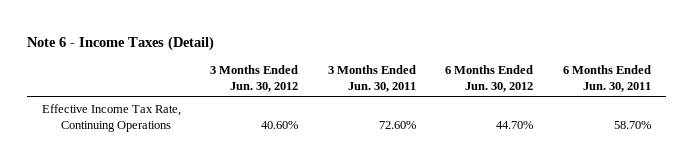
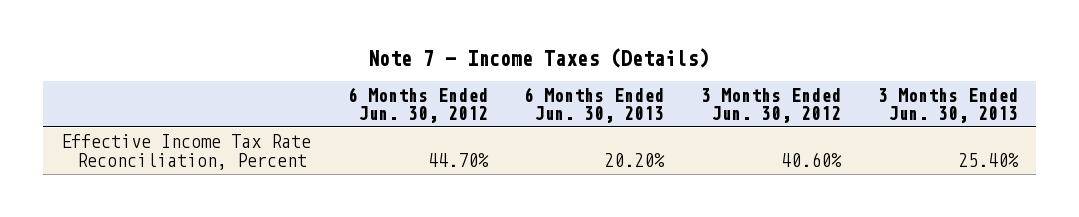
[27,35,215,51] Note 6 - Income Taxes (Detail) -> [368,48,710,69] Note 7 - Income Taxes (Details)
[327,65,416,93] 3 Months Ended Jun. 30, 2011 -> none
[562,65,651,93] 6 Months Ended Jun. 30, 2011 -> none
none -> [524,86,665,124] 6 Months Ended Jun. 30, 2013
none -> [877,87,1018,124] 3 Months Ended Jun. 30, 2013
[41,104,181,132] Effective Income Tax Rate, Continuing Operations -> [61,134,312,171] Effective Income Tax Rate Reconciliation, Percent

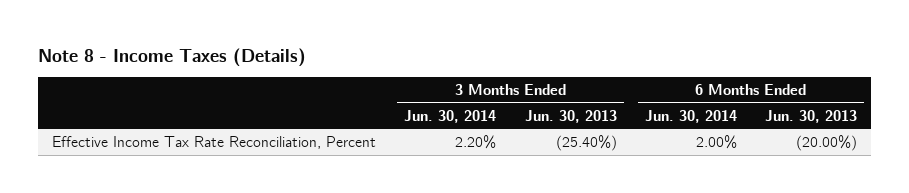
[368,48,710,69] Note 7 - Income Taxes (Details) -> [38,47,307,67] Note 8 - Income Taxes (Details)
[347,86,488,124] 6 Months Ended Jun. 30, 2012 -> none
[701,87,842,124] 3 Months Ended Jun. 30, 2012 -> none
none -> [404,109,497,123] Jun. 30, 2014
none -> [644,109,737,123] Jun. 30, 2014
[604,153,666,168] 20.20% -> [795,135,857,152] (20.00%)
[957,153,1019,168] 25.40% -> [555,135,617,152] (25.40%)

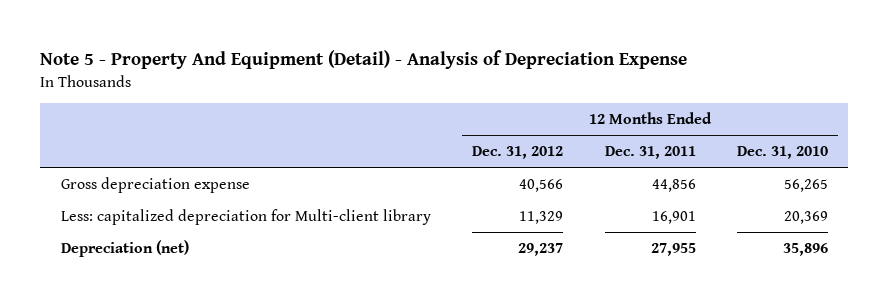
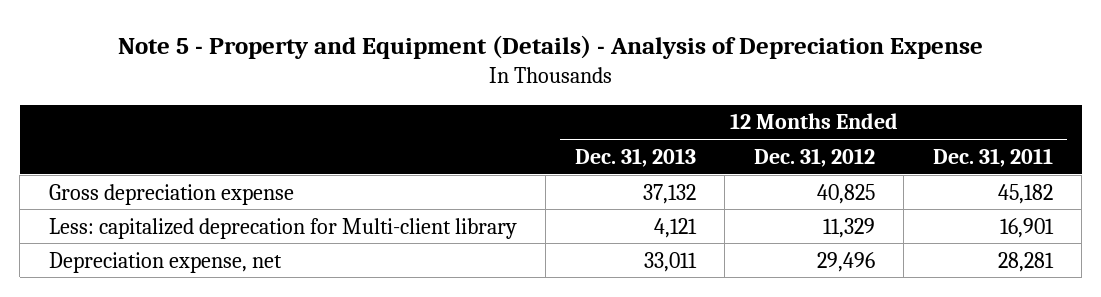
[40,50,688,70] Note 5 - Property And Equipment (Detail) - Analysis of Depreciation Expense -> [117,34,983,59] Note 5 - Property and Equipment (Details) - Analysis of Depreciation Expense
[736,146,828,160] Dec. 31, 2010 -> none
none -> [574,147,696,167] Dec. 31, 2013
[519,179,564,193] 40,566 -> [816,183,875,204] 40,825
[651,179,696,193] 44,856 -> [997,183,1053,204] 45,182
[60,209,431,226] Less: capitalized depreciation for Multi-client library -> [48,217,517,239] Less: capitalized deprecation for Multi-client library
[60,240,189,258] Depreciation (net) -> [48,251,282,273] Depreciation expense, net
[518,243,564,257] 29,237 -> [816,251,875,272] 29,496
[650,243,696,257] 27,955 -> [997,251,1054,272] 28,281

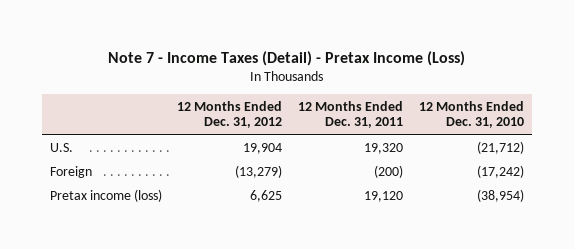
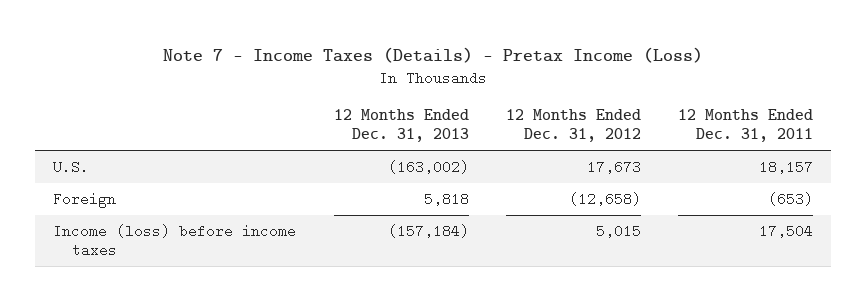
[107,50,465,66] Note 7 - Income Taxes (Detail) - Pretax Income (Loss) -> [163,46,704,63] Note 7 - Income Taxes (Details) - Pretax Income (Loss)
[419,100,525,129] 12 Months Ended Dec. 31, 2010 -> none
none -> [333,109,469,143] 12 Months Ended Dec. 31, 2013
[243,142,283,154] 19,904 -> [586,159,641,174] 17,673
[364,142,404,154] 19,320 -> [758,159,813,174] 18,157
[235,164,283,178] (13,279) -> [568,191,641,206] (12,658)
[374,164,404,178] (200) -> [767,191,813,206] (653)
[49,188,162,202] Pretax income (loss) -> [53,223,297,257] Income (loss) before income taxes
[250,189,283,202] 6,625 -> [595,223,641,238] 5,015
[364,190,404,202] 19,120 -> [758,223,813,238] 17,504

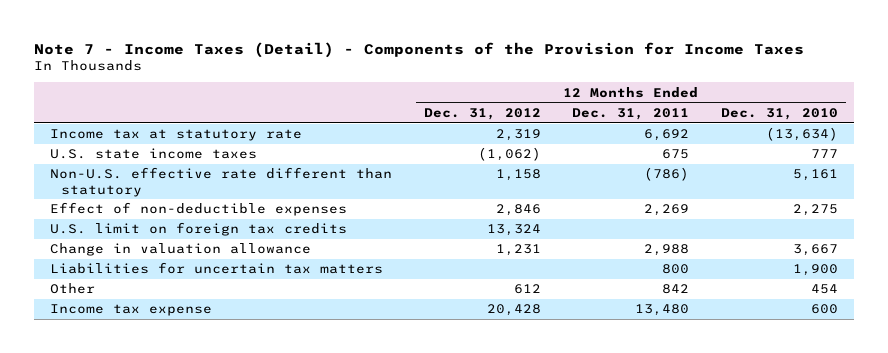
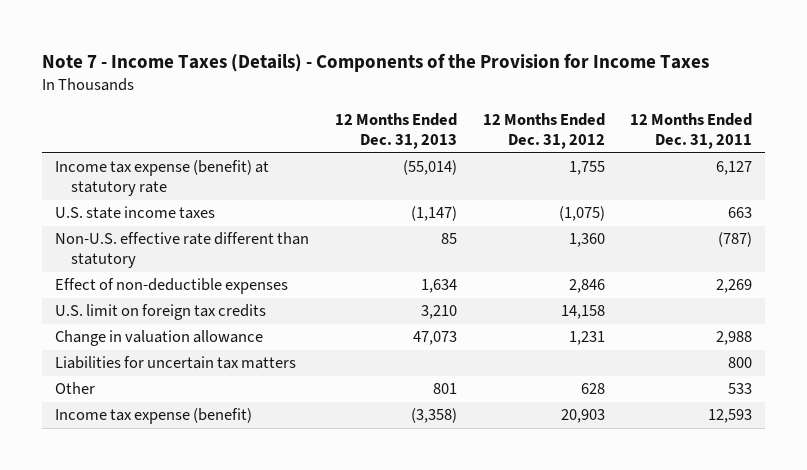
[34,41,805,58] Note 7 - Income Taxes (Detail) - Components of the Provision for Income Taxes -> [42,52,710,72] Note 7 - Income Taxes (Details) - Components of the Provision for Income Taxes
[720,107,838,120] Dec. 31, 2010 -> none
none -> [334,113,457,150] 12 Months Ended Dec. 31, 2013
[50,129,303,142] Income tax at statutory rate -> [55,160,270,197] Income tax expense (benefit) at statutory rate
[495,129,541,142] 2,319 -> [568,161,605,176] 1,755
[644,129,690,142] 6,692 -> [716,161,753,176] 6,127
[477,147,541,162] (1,062) -> [558,206,605,222] (1,075)
[662,149,690,160] 675 -> [728,207,753,219] 663
[495,169,541,182] 1,158 -> [568,233,605,248] 1,360
[644,167,690,182] (786) -> [718,232,753,248] (787)
[486,224,541,237] 13,324 -> [560,305,605,320] 14,158
[513,284,541,295] 612 -> [580,383,605,395] 628
[662,284,690,295] 842 -> [728,383,753,395] 533
[50,304,213,317] Income tax expense -> [55,408,253,425] Income tax expense (benefit)
[486,304,541,317] 20,428 -> [560,409,605,424] 20,903
[635,304,690,317] 13,480 -> [708,409,753,424] 12,593

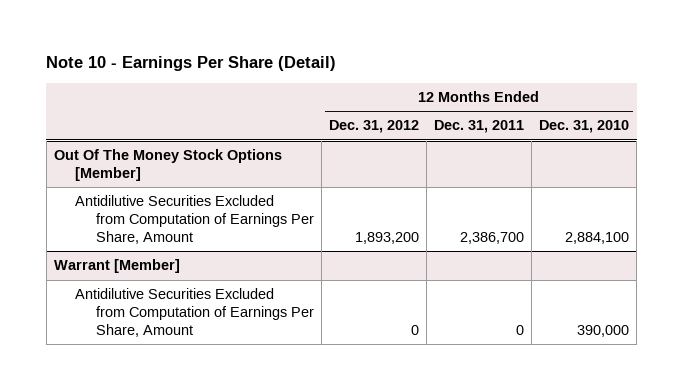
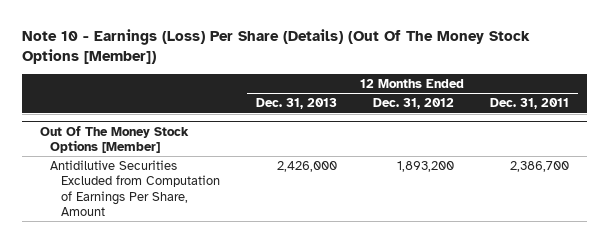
[46,56,337,72] Note 10 - Earnings Per Share (Detail) -> [21,29,530,65] Note 10 - Earnings (Loss) Per Share (Details) (Out Of The Money Stock Options [Member])
[539,120,630,134] Dec. 31, 2010 -> none
none -> [255,98,337,110] Dec. 31, 2013
[53,259,180,274] Warrant [Member] -> none
[74,288,315,337] Antidilutive Securities Excluded from Computation of Earnings Per Share, Amount -> none

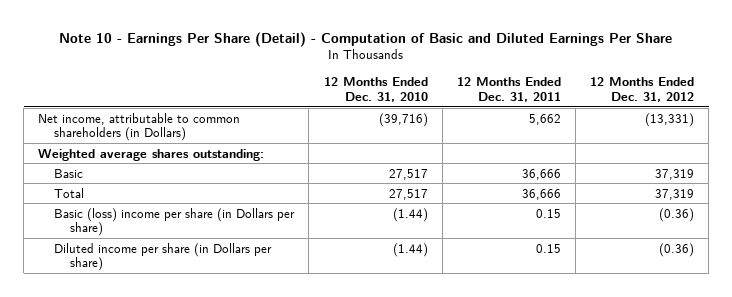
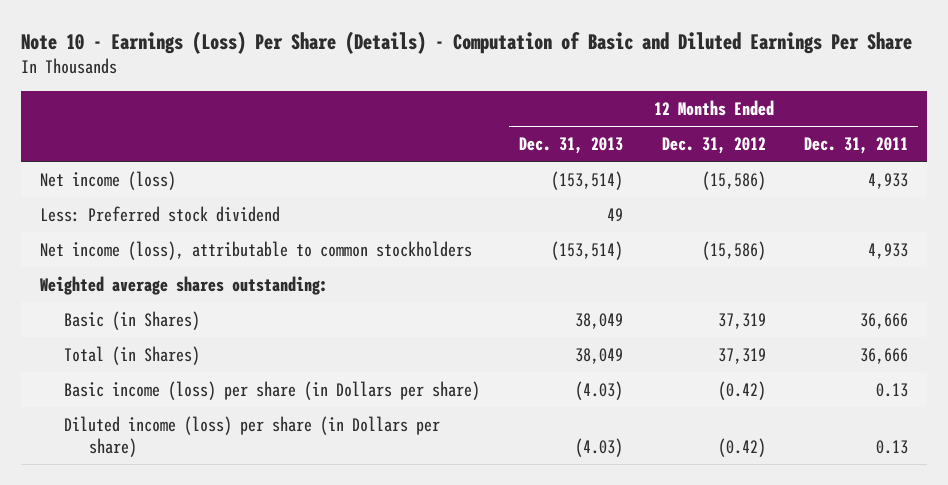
[59,31,673,47] Note 10 - Earnings Per Share (Detail) - Computation of Basic and Diluted Earnings Per Share -> [20,30,912,54] Note 10 - Earnings (Loss) Per Share (Details) - Computation of Basic and Diluted Earnings Per Share
[323,77,428,103] 12 Months Ended Dec. 31, 2010 -> none
none -> [519,136,624,154] Dec. 31, 2013
none -> [39,170,176,190] Net income (loss)
none -> [39,205,280,222] Less: Preferred stock dividend
[38,112,241,142] Net income, attributable to common shareholders (in Dollars) -> [39,240,472,260] Net income (loss), attributable to common stockholders
[528,113,561,125] 5,662 -> [868,242,909,259] 4,933
[644,112,694,127] (13,331) -> [701,240,766,260] (15,586)
[54,168,84,178] Basic -> [64,310,201,330] Basic (in Shares)
[54,187,85,198] Total -> [64,345,201,365] Total (in Shares)
[54,207,296,237] Basic (loss) income per share (in Dollars per share) -> [64,380,481,400] Basic income (loss) per share (in Dollars per share)
[535,208,561,218] 0.15 -> [876,382,909,397] 0.13
[658,207,694,222] (0.36) -> [717,380,766,400] (0.42)
[54,242,273,272] Diluted income per share (in Dollars per share) -> [64,415,441,457] Diluted income (loss) per share (in Dollars per share)
[535,243,561,253] 0.15 -> [876,439,909,454] 0.13
[658,242,694,257] (0.36) -> [717,437,766,457] (0.42)

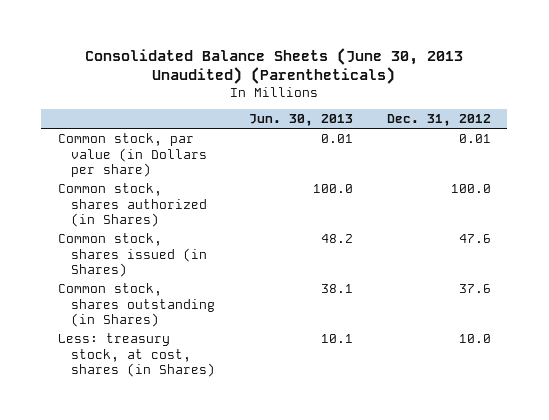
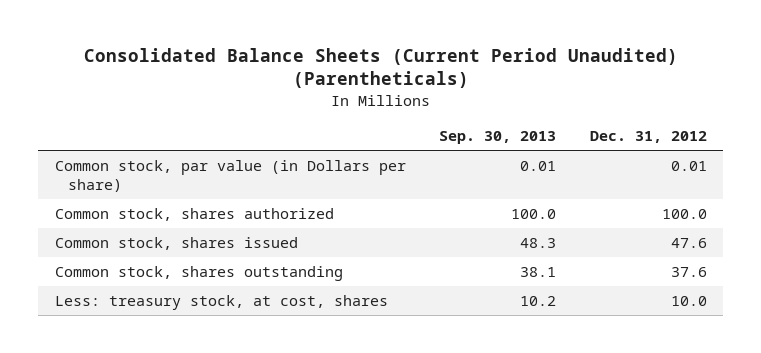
[85,47,464,85] Consolidated Balance Sheets (June 30, 2013 Unaudited) (Parentheticals) -> [83,47,678,89] Consolidated Balance Sheets (Current Period Unaudited) (Parentheticals)
[248,114,353,127] Jun. 30, 2013 -> none
none -> [439,131,557,145] Sep. 30, 2013
[58,182,208,228] Common stock, shares authorized (in Shares) -> [54,208,334,222] Common stock, shares authorized
[58,232,208,278] Common stock, shares issued (in Shares) -> [54,237,298,251] Common stock, shares issued
[58,282,216,328] Common stock, shares outstanding (in Shares) -> [54,266,343,282] Common stock, shares outstanding
[58,332,216,378] Less: treasury stock, at cost, shares (in Shares) -> [54,295,388,311] Less: treasury stock, at cost, shares

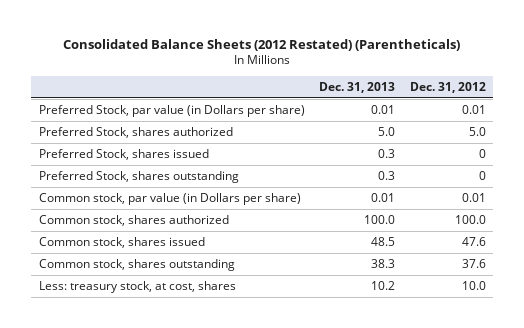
[83,47,678,89] Consolidated Balance Sheets (Current Period Unaudited) (Parentheticals) -> [63,38,461,51] Consolidated Balance Sheets (2012 Restated) (Parentheticals)
[439,131,557,145] Sep. 30, 2013 -> none
none -> [319,81,396,93] Dec. 31, 2013
none -> [38,104,305,117] Preferred Stock, par value (in Dollars per share)
none -> [38,126,233,138] Preferred Stock, shares authorized
none -> [38,148,209,160] Preferred Stock, shares issued
none -> [38,170,239,183] Preferred Stock, shares outstanding

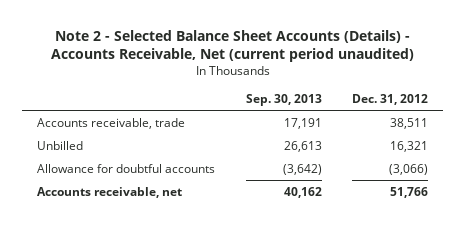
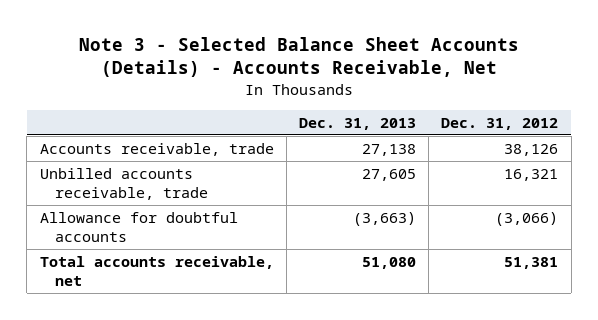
[50,29,414,63] Note 2 - Selected Balance Sheet Accounts (Details) - Accounts Receivable, Net (current period unaudited) -> [78,36,519,78] Note 3 - Selected Balance Sheet Accounts (Details) - Accounts Receivable, Net
[245,93,322,106] Sep. 30, 2013 -> none
none -> [298,117,416,130] Dec. 31, 2013
[389,117,428,129] 38,511 -> [504,143,559,156] 38,126
[37,140,84,150] Unbilled -> [39,167,208,200] Unbilled accounts receivable, trade
[37,186,183,198] Accounts receivable, net -> [39,255,274,286] Total accounts receivable, net
[389,186,428,198] 51,766 -> [504,256,559,269] 51,381

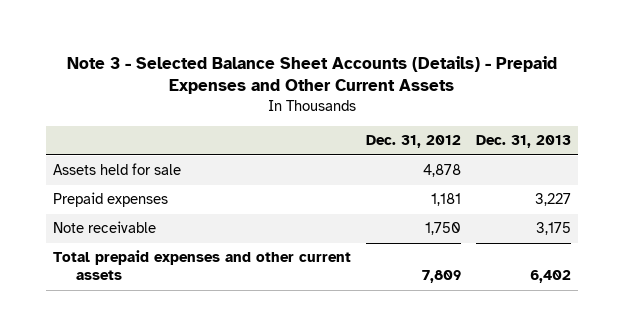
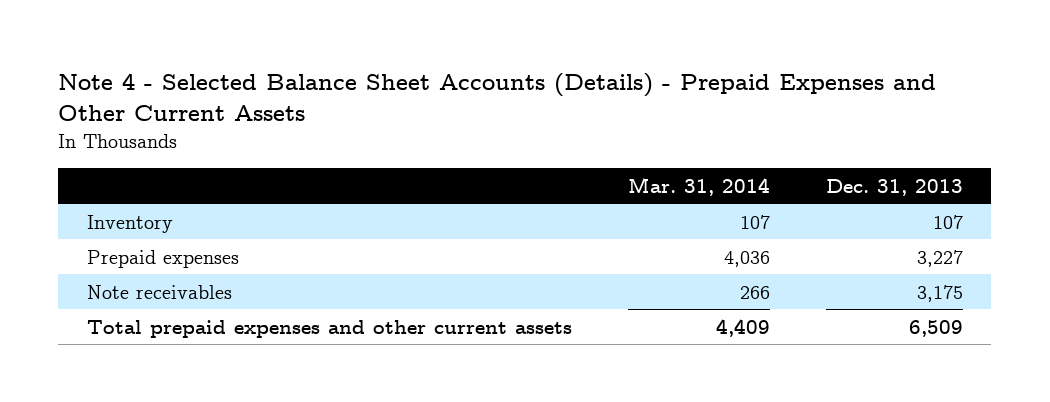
[66,55,557,95] Note 3 - Selected Balance Sheet Accounts (Details) - Prepaid Expenses and Other Current Assets -> [58,72,937,121] Note 4 - Selected Balance Sheet Accounts (Details) - Prepaid Expenses and Other Current Assets
[365,135,461,149] Dec. 31, 2012 -> none
none -> [627,176,770,196] Mar. 31, 2014
[53,163,182,176] Assets held for sale -> none
none -> [86,214,173,233] Inventory
[53,221,157,234] Note receivable -> [86,284,232,299] Note receivables
[529,270,571,284] 6,402 -> [909,319,964,337] 6,509

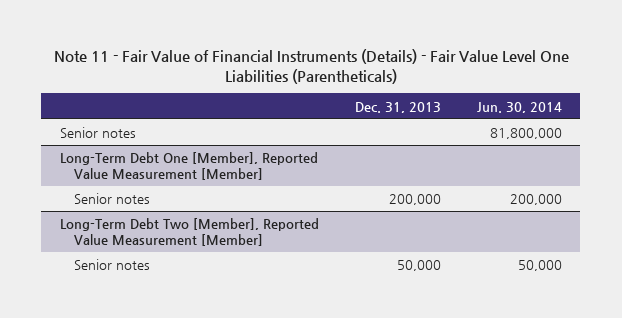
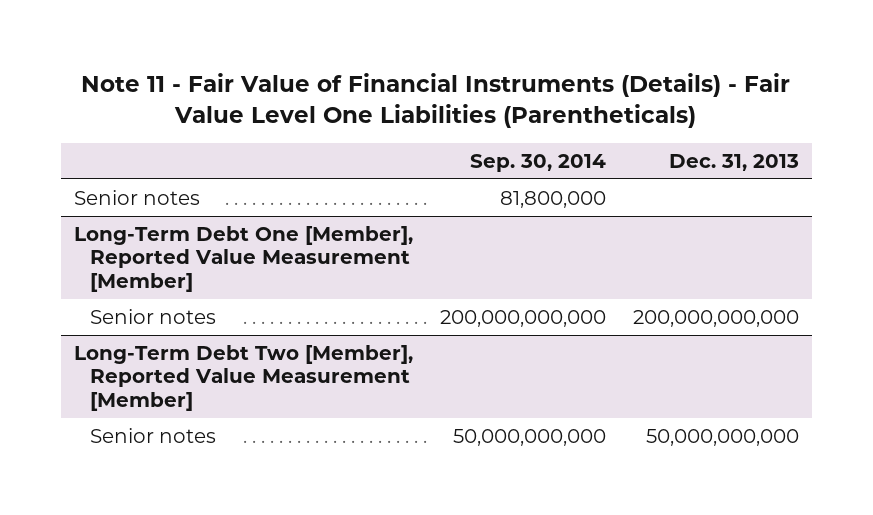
[477,101,563,113] Jun. 30, 2014 -> none
none -> [469,153,606,172] Sep. 30, 2014
[388,194,441,206] 200,000 -> [632,309,799,327] 200,000,000,000
[396,260,441,272] 50,000 -> [645,428,799,446] 50,000,000,000

